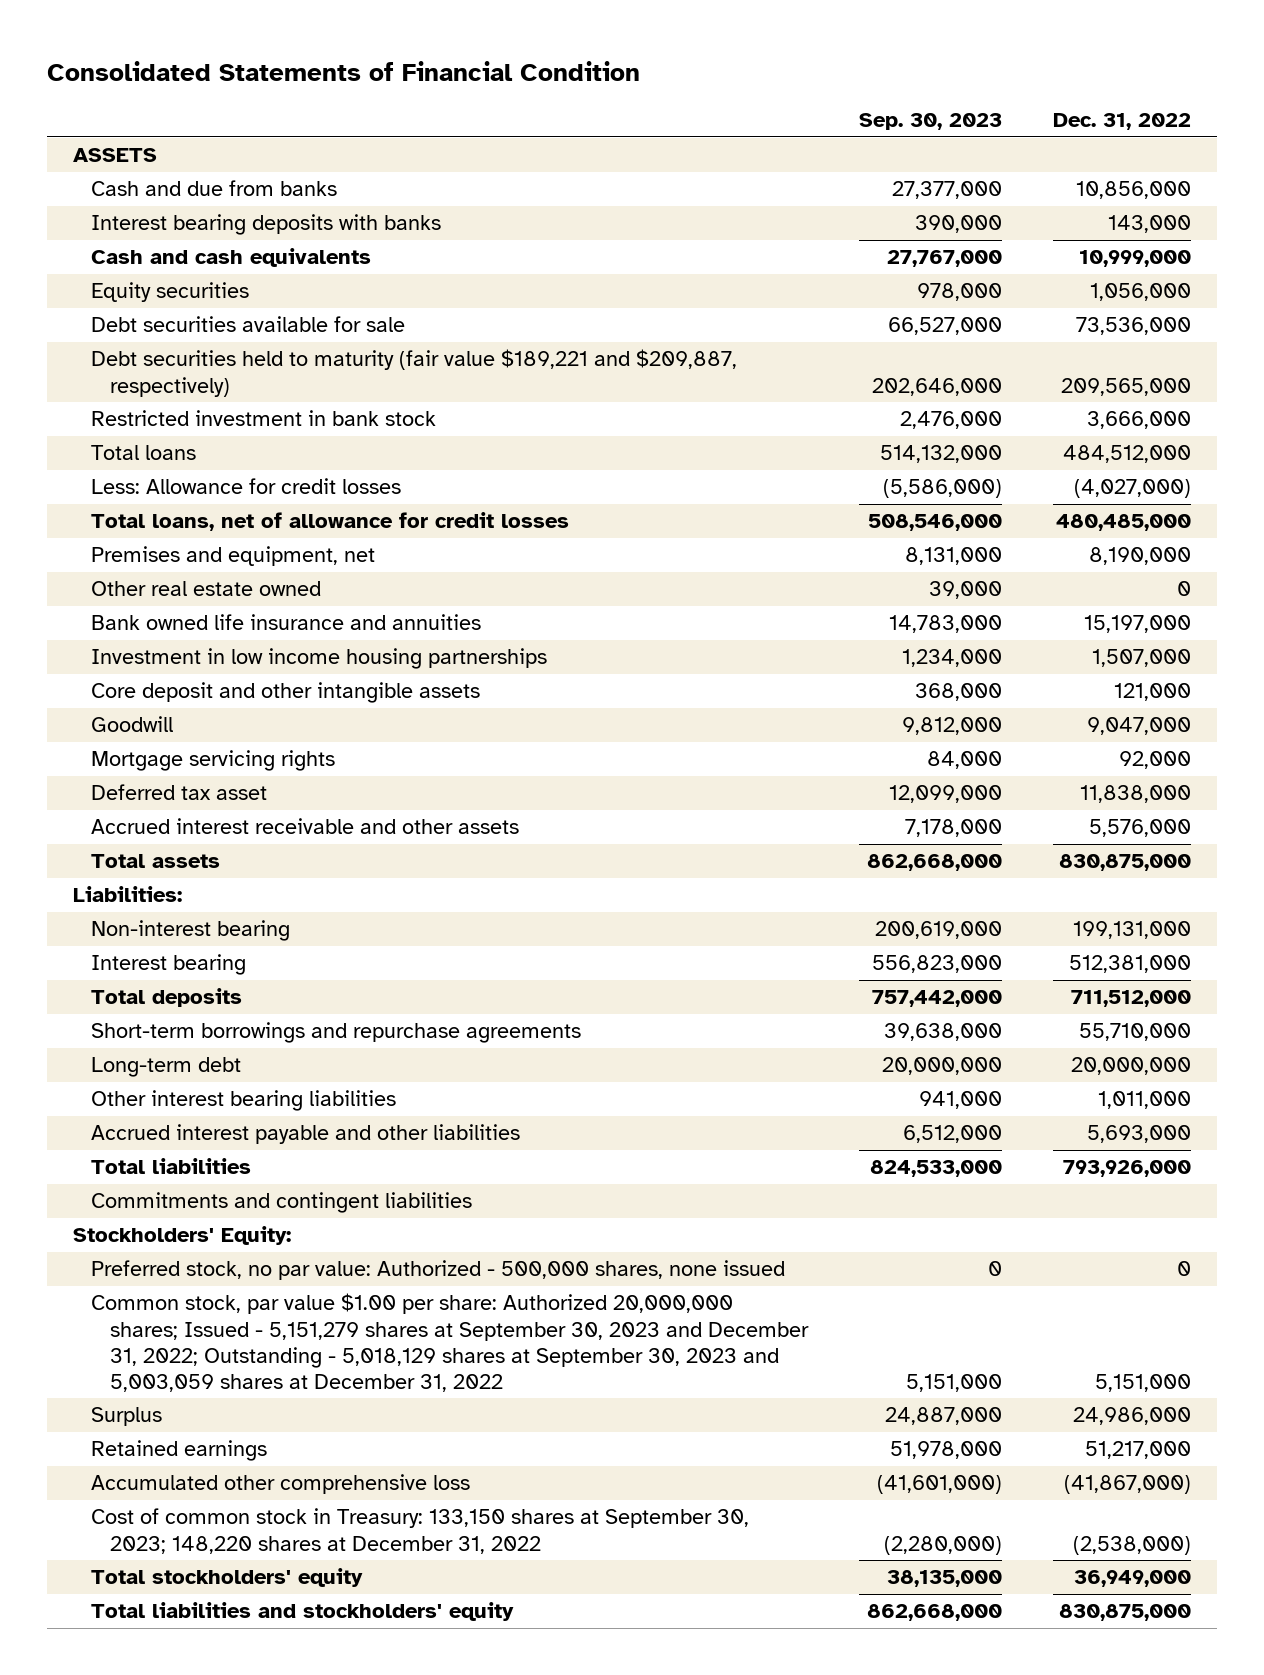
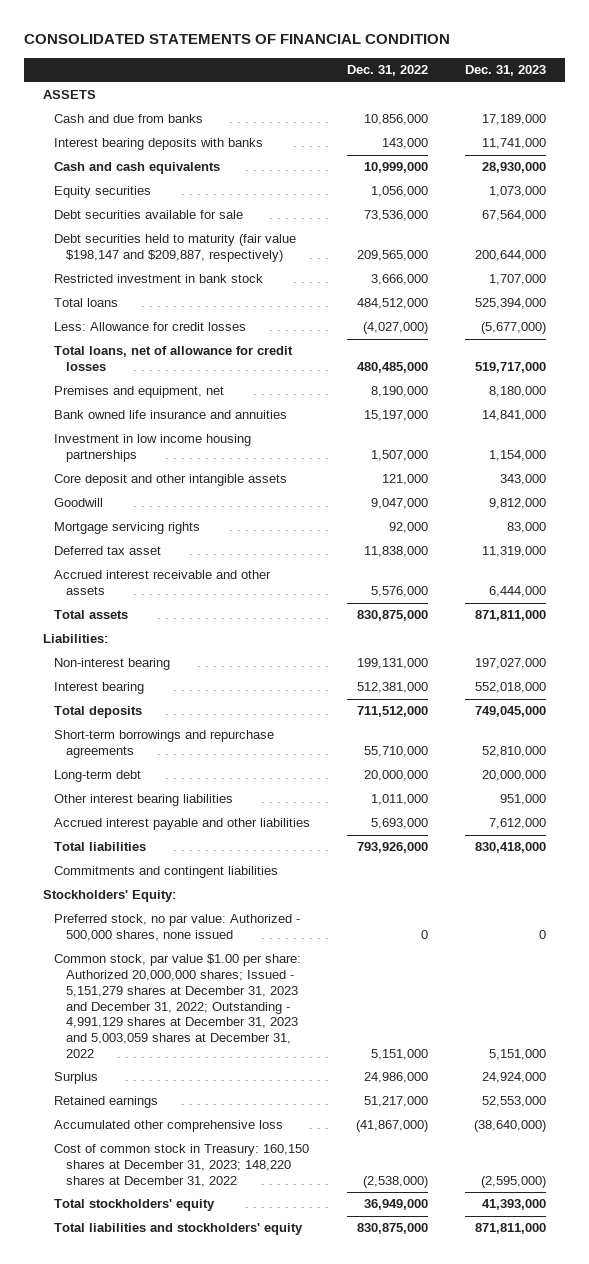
[46,61,640,82] Consolidated Statements of Financial Condition -> [24,34,451,45] CONSOLIDATED STATEMENTS OF FINANCIAL CONDITION
[859,113,1003,131] Sep. 30, 2023 -> none
none -> [465,65,547,77] Dec. 31, 2023
[91,349,738,397] Debt securities held to maturity (fair value $189,221 and $209,887, respectively) -> [54,234,297,263] Debt securities held to maturity (fair value $198,147 and $209,887, respectively)
[91,581,322,597] Other real estate owned -> none
[91,1293,809,1392] Common stock, par value $1.00 per share: Authorized 20,000,000 shares; Issued - 5,151,279 shares at September 30, 2023 and December 31, 2022; Outstanding - 5,018,129 shares at September 30, 2023 and 5,003,059 shares at December 31, 2022 -> [54,954,302,1058] Common stock, par value $1.00 per share: Authorized 20,000,000 shares; Issued - 5,151,279 shares at December 31, 2023 and December 31, 2022; Outstanding - 4,991,129 shares at December 31, 2023 and 5,003,059 shares at December 31, 2022
[91,1508,750,1554] Cost of common stock in Treasury: 133,150 shares at September 30, 2023; 148,220 shares at December 31, 2022 -> [54,1144,310,1187] Cost of common stock in Treasury: 160,150 shares at December 31, 2023; 148,220 shares at December 31, 2022

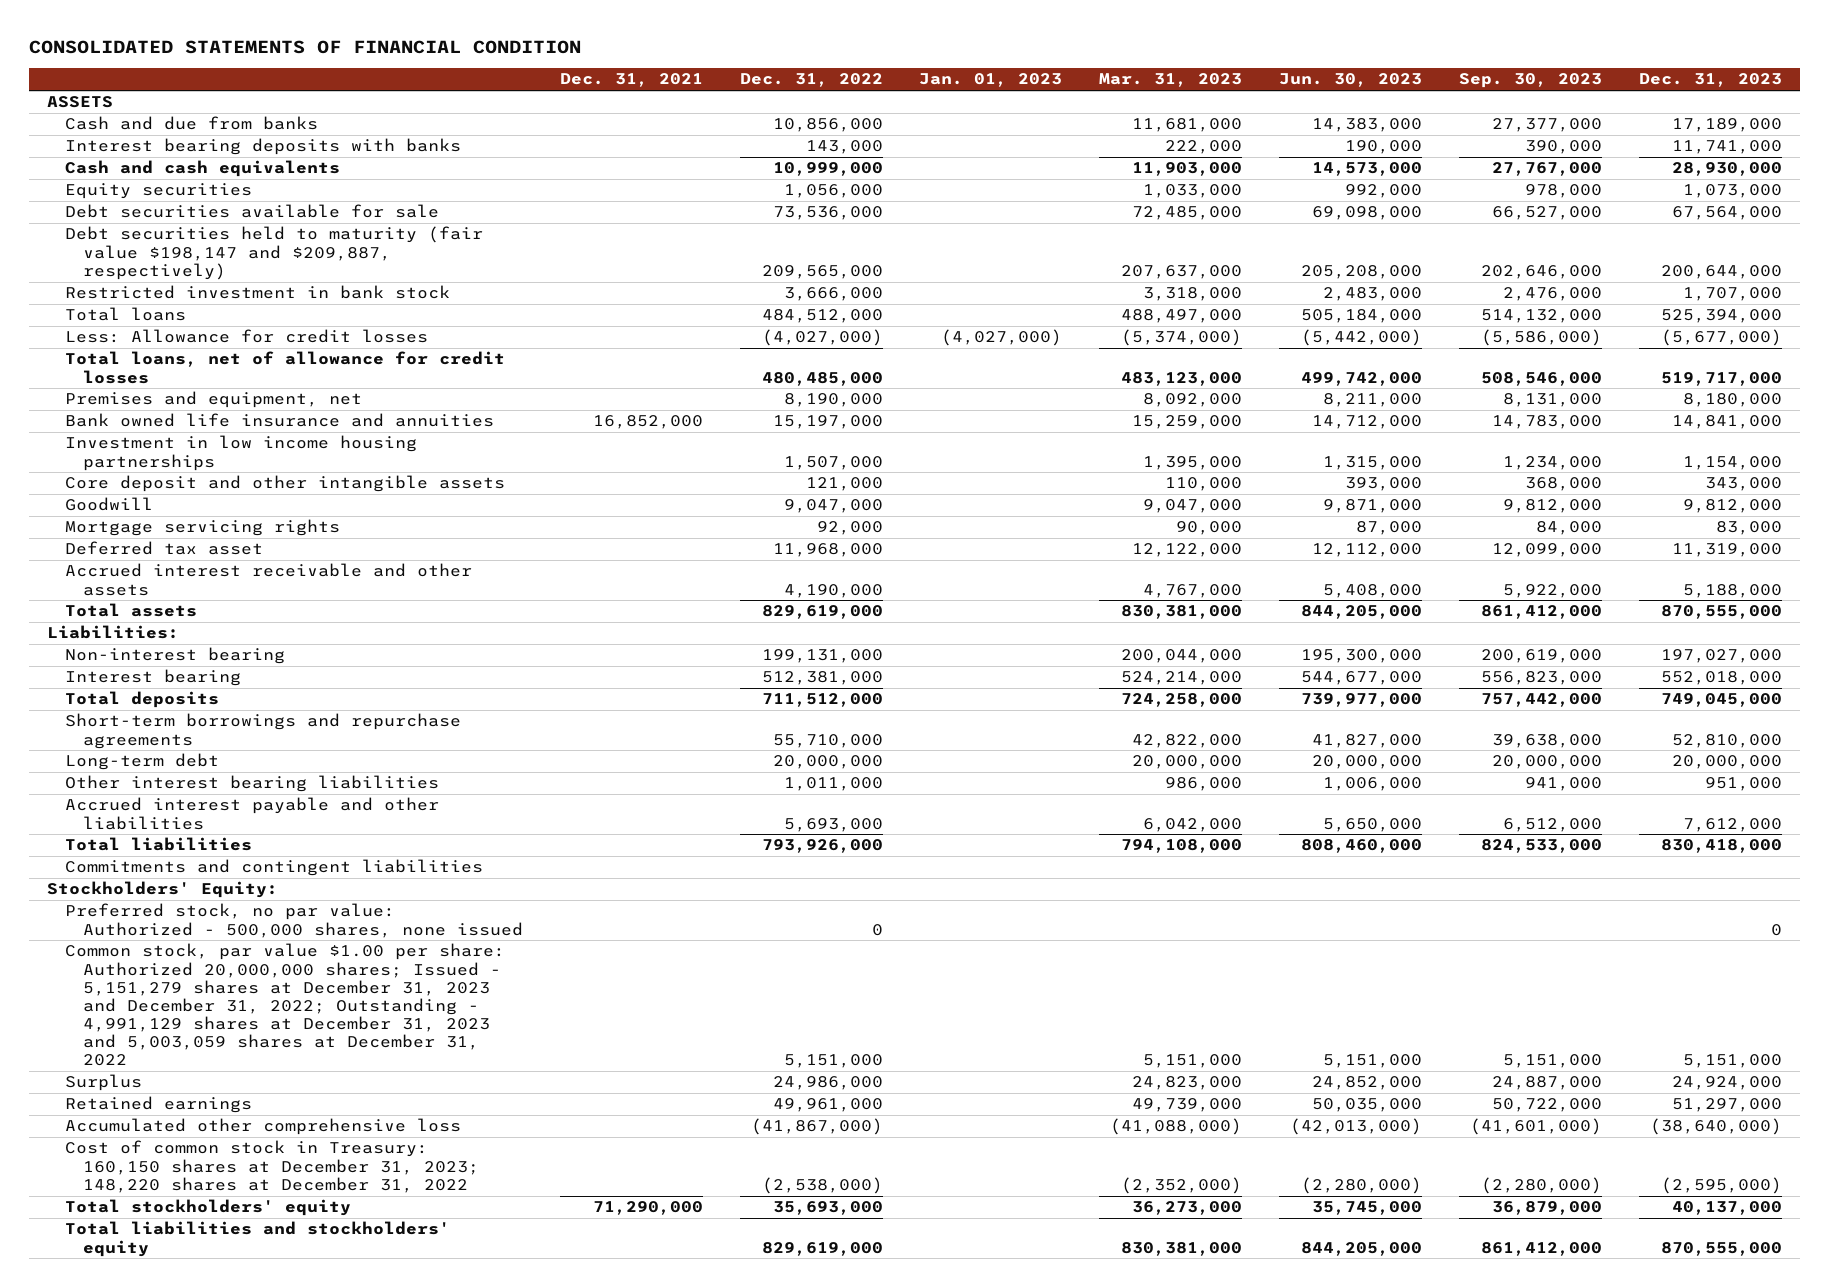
none -> [559,73,703,88] Dec. 31, 2021
none -> [919,73,1063,88] Jan. 01, 2023
none -> [1099,73,1243,88] Mar. 31, 2023
none -> [1278,73,1422,88] Jun. 30, 2023
none -> [1458,73,1602,89] Sep. 30, 2023
[364,546,429,558] 11,838,000 -> [772,543,883,558] 11,968,000
[371,586,429,598] 5,576,000 -> [783,583,883,598] 4,190,000
[489,586,547,598] 6,444,000 -> [1682,583,1782,598] 5,188,000
[357,610,429,622] 830,875,000 -> [761,605,883,620] 829,619,000
[475,610,547,622] 871,811,000 -> [1660,605,1782,620] 870,555,000
[364,1096,429,1108] 51,217,000 -> [772,1098,883,1113] 49,961,000
[482,1096,547,1108] 52,553,000 -> [1671,1098,1782,1113] 51,297,000
[364,1199,429,1211] 36,949,000 -> [772,1201,883,1216] 35,693,000
[482,1199,547,1211] 41,393,000 -> [1671,1201,1782,1216] 40,137,000
[357,1223,429,1235] 830,875,000 -> [761,1241,883,1256] 829,619,000
[475,1223,547,1235] 871,811,000 -> [1660,1241,1782,1256] 870,555,000

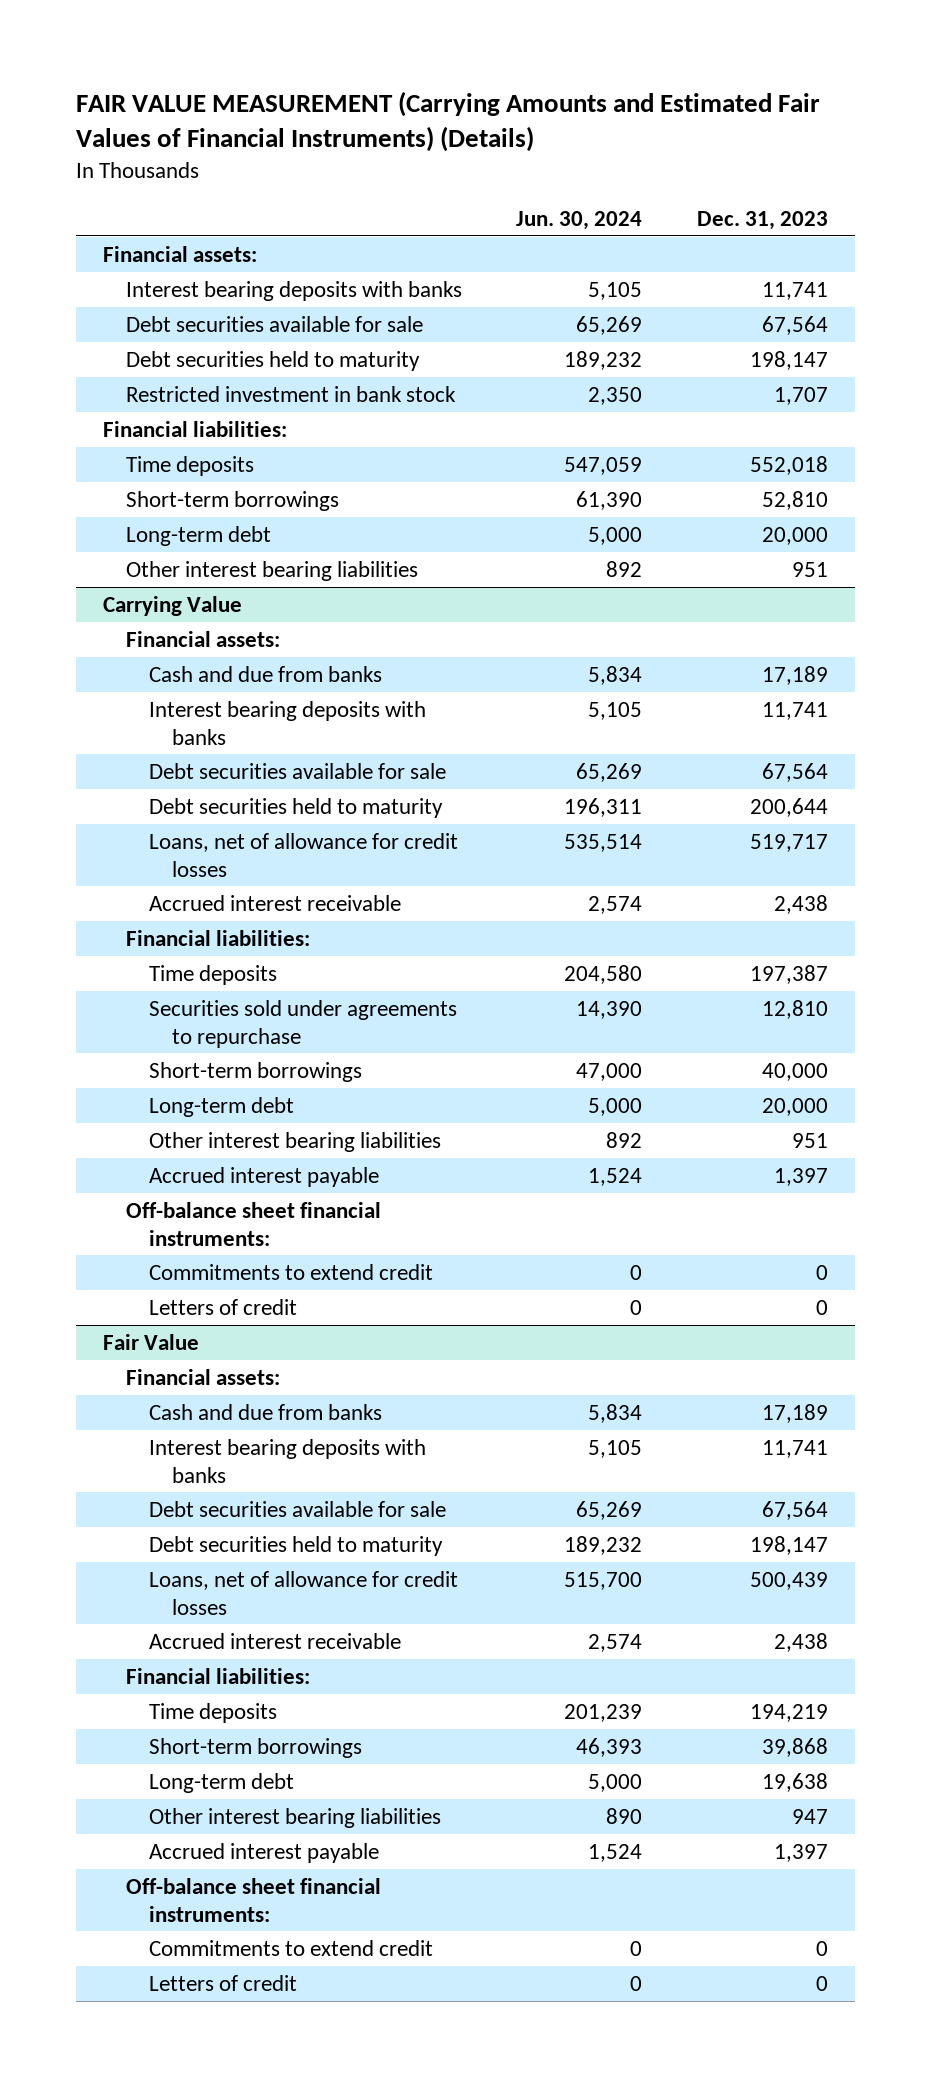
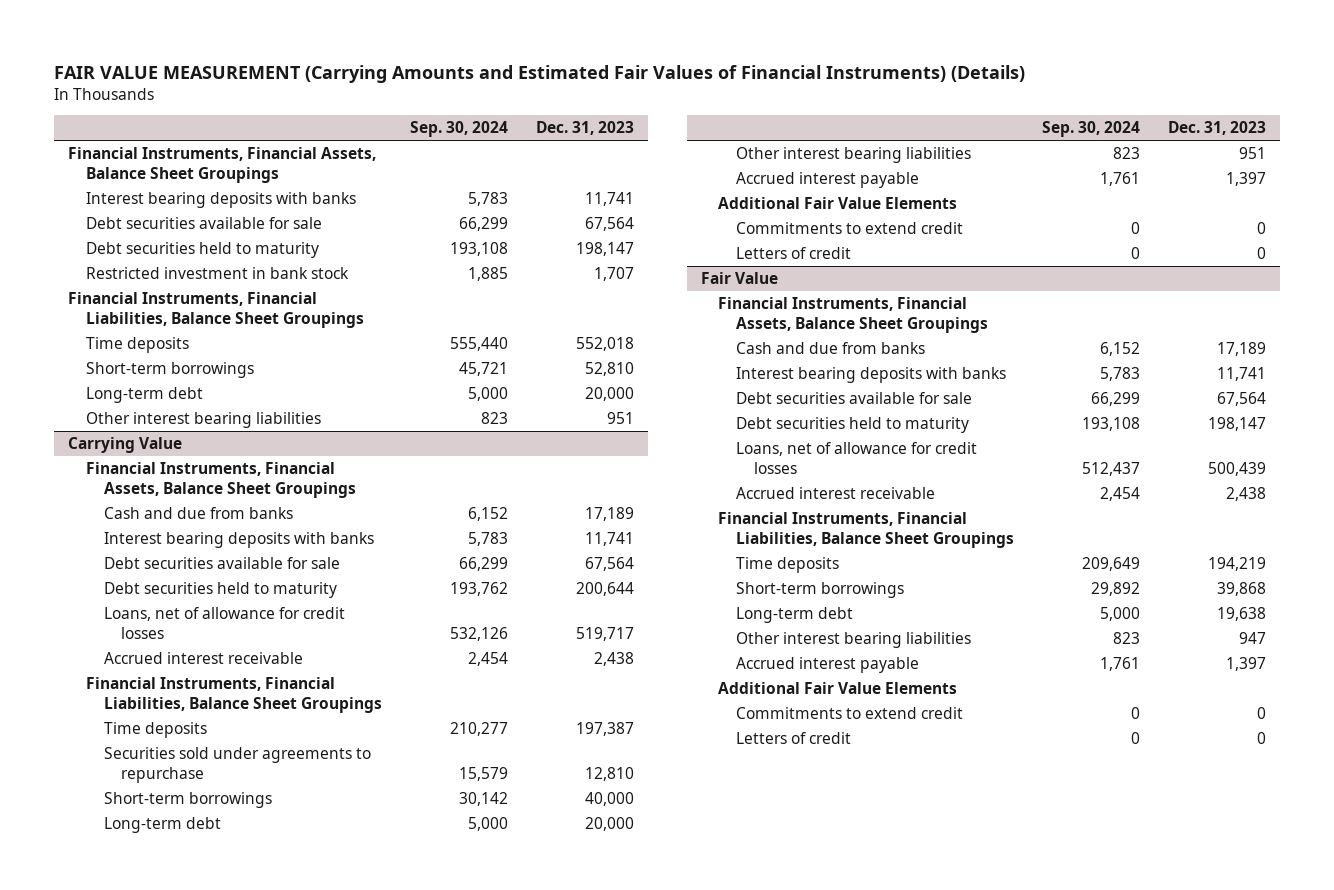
[516,211,643,231] Jun. 30, 2024 -> none
none -> [409,121,508,138] Sep. 30, 2024
[103,245,258,262] Financial assets: -> [68,147,377,184] Financial Instruments, Financial Assets, Balance Sheet Groupings
[103,420,288,437] Financial liabilities: -> [68,292,364,329] Financial Instruments, Financial Liabilities, Balance Sheet Groupings
[126,630,281,647] Financial assets: -> [85,462,356,499] Financial Instruments, Financial Assets, Balance Sheet Groupings
[126,929,311,946] Financial liabilities: -> [85,677,382,714] Financial Instruments, Financial Liabilities, Balance Sheet Groupings
[126,1201,382,1246] Off-balance sheet financial instruments: -> [718,197,958,210] Additional Fair Value Elements
[126,1368,281,1385] Financial assets: -> [718,297,989,334] Financial Instruments, Financial Assets, Balance Sheet Groupings
[126,1667,311,1684] Financial liabilities: -> [718,512,1015,549] Financial Instruments, Financial Liabilities, Balance Sheet Groupings
[126,1877,382,1922] Off-balance sheet financial instruments: -> [718,682,958,695] Additional Fair Value Elements

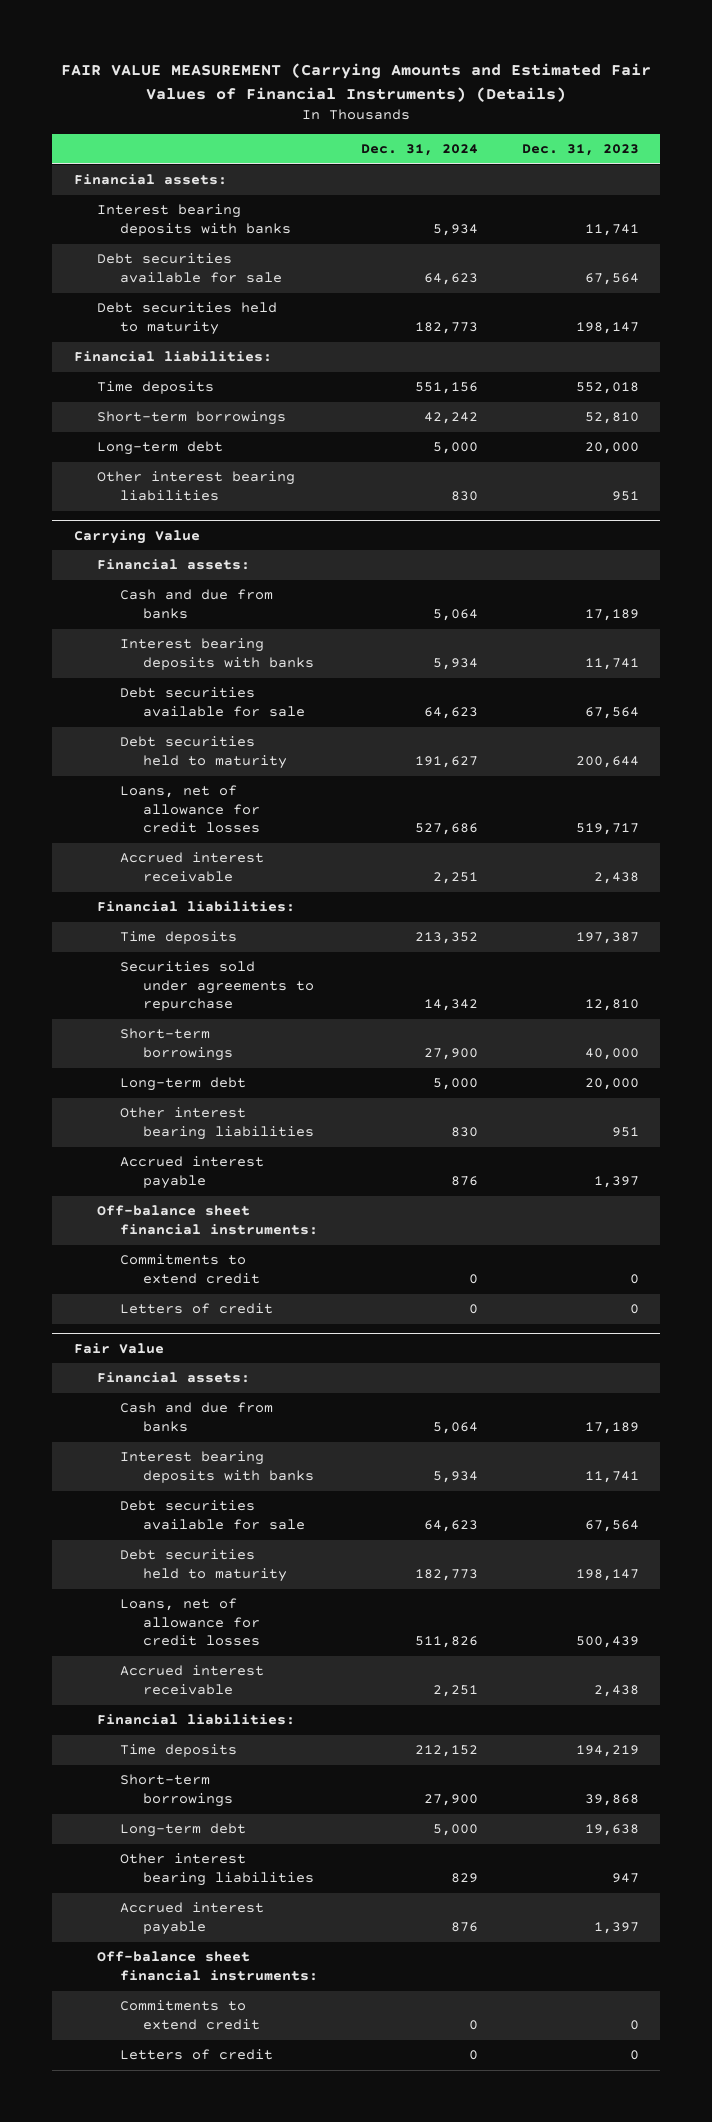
[409,121,508,138] Sep. 30, 2024 -> none
none -> [361,144,479,157] Dec. 31, 2024
[68,147,377,184] Financial Instruments, Financial Assets, Balance Sheet Groupings -> [73,174,227,186] Financial assets:
[85,267,349,280] Restricted investment in bank stock -> none
[68,292,364,329] Financial Instruments, Financial Liabilities, Balance Sheet Groupings -> [73,351,272,363] Financial liabilities:
[85,462,356,499] Financial Instruments, Financial Assets, Balance Sheet Groupings -> [96,559,250,571] Financial assets:
[85,677,382,714] Financial Instruments, Financial Liabilities, Balance Sheet Groupings -> [96,901,295,913] Financial liabilities:
[718,197,958,210] Additional Fair Value Elements -> [96,1205,318,1235] Off-balance sheet financial instruments:
[718,297,989,334] Financial Instruments, Financial Assets, Balance Sheet Groupings -> [96,1372,250,1384] Financial assets:
[718,512,1015,549] Financial Instruments, Financial Liabilities, Balance Sheet Groupings -> [96,1714,295,1726] Financial liabilities:
[718,682,958,695] Additional Fair Value Elements -> [96,1951,318,1981] Off-balance sheet financial instruments:

